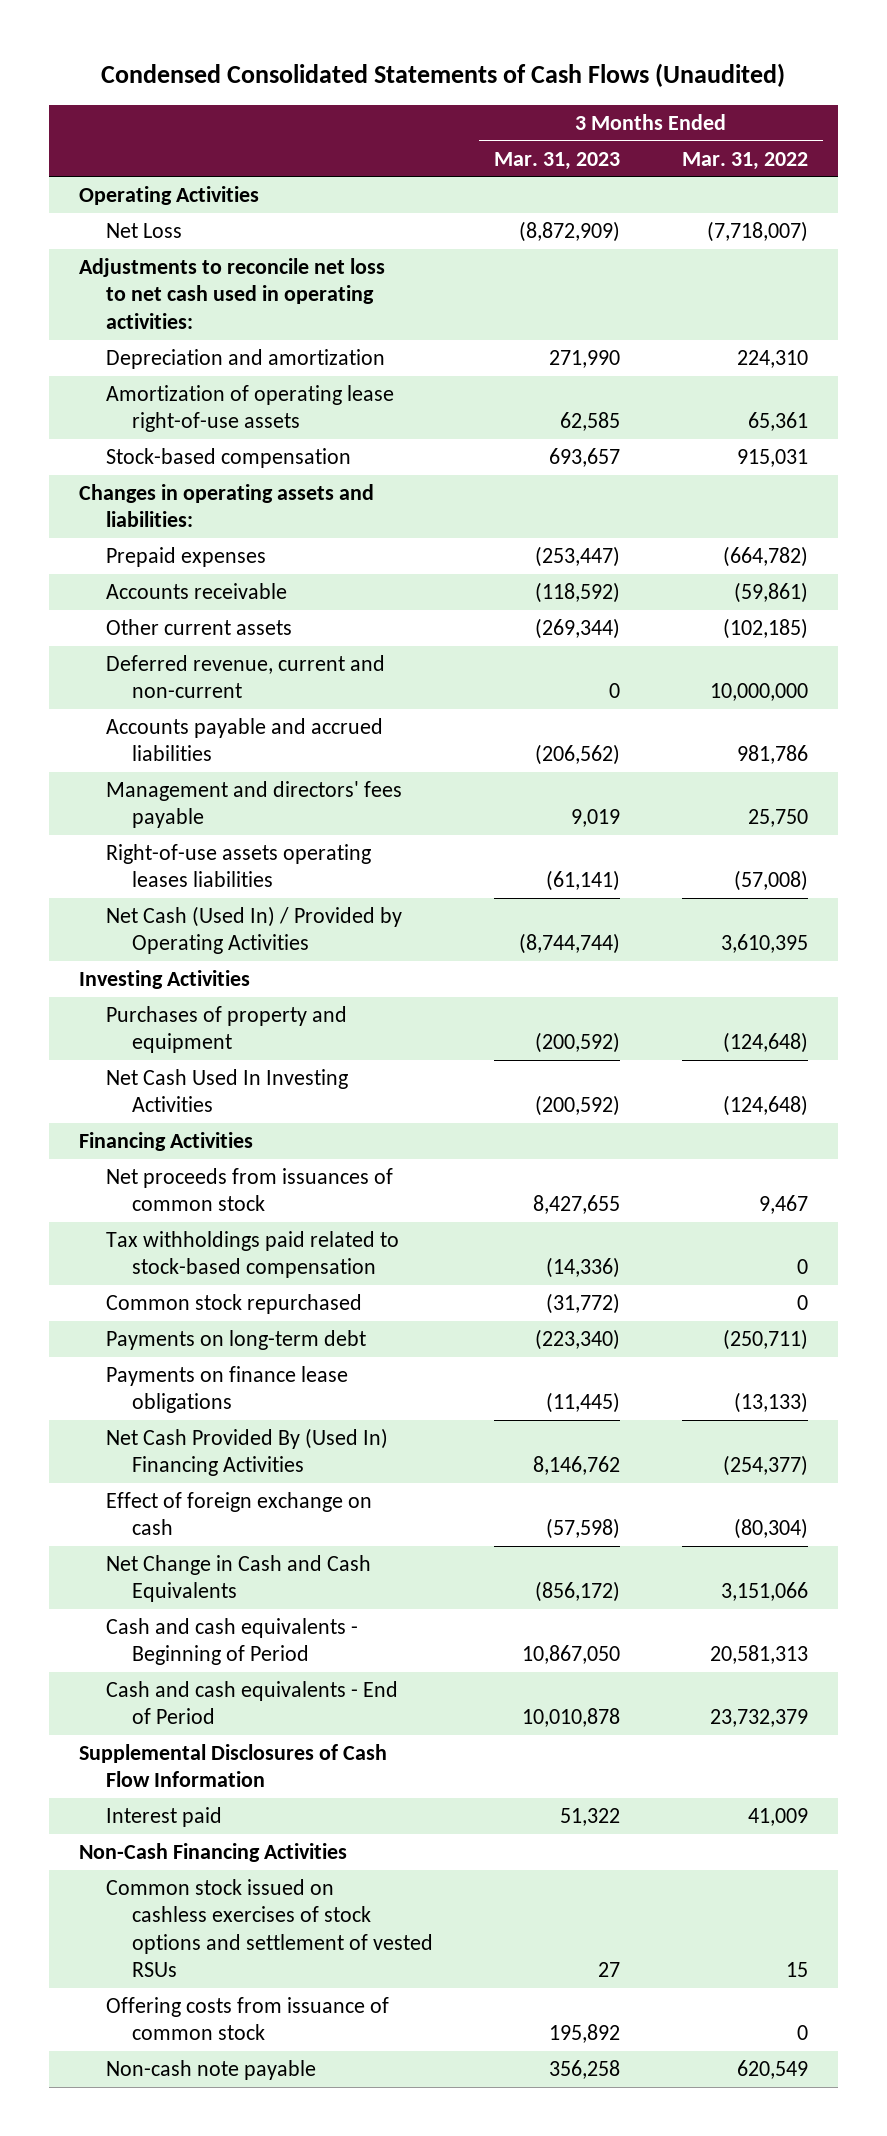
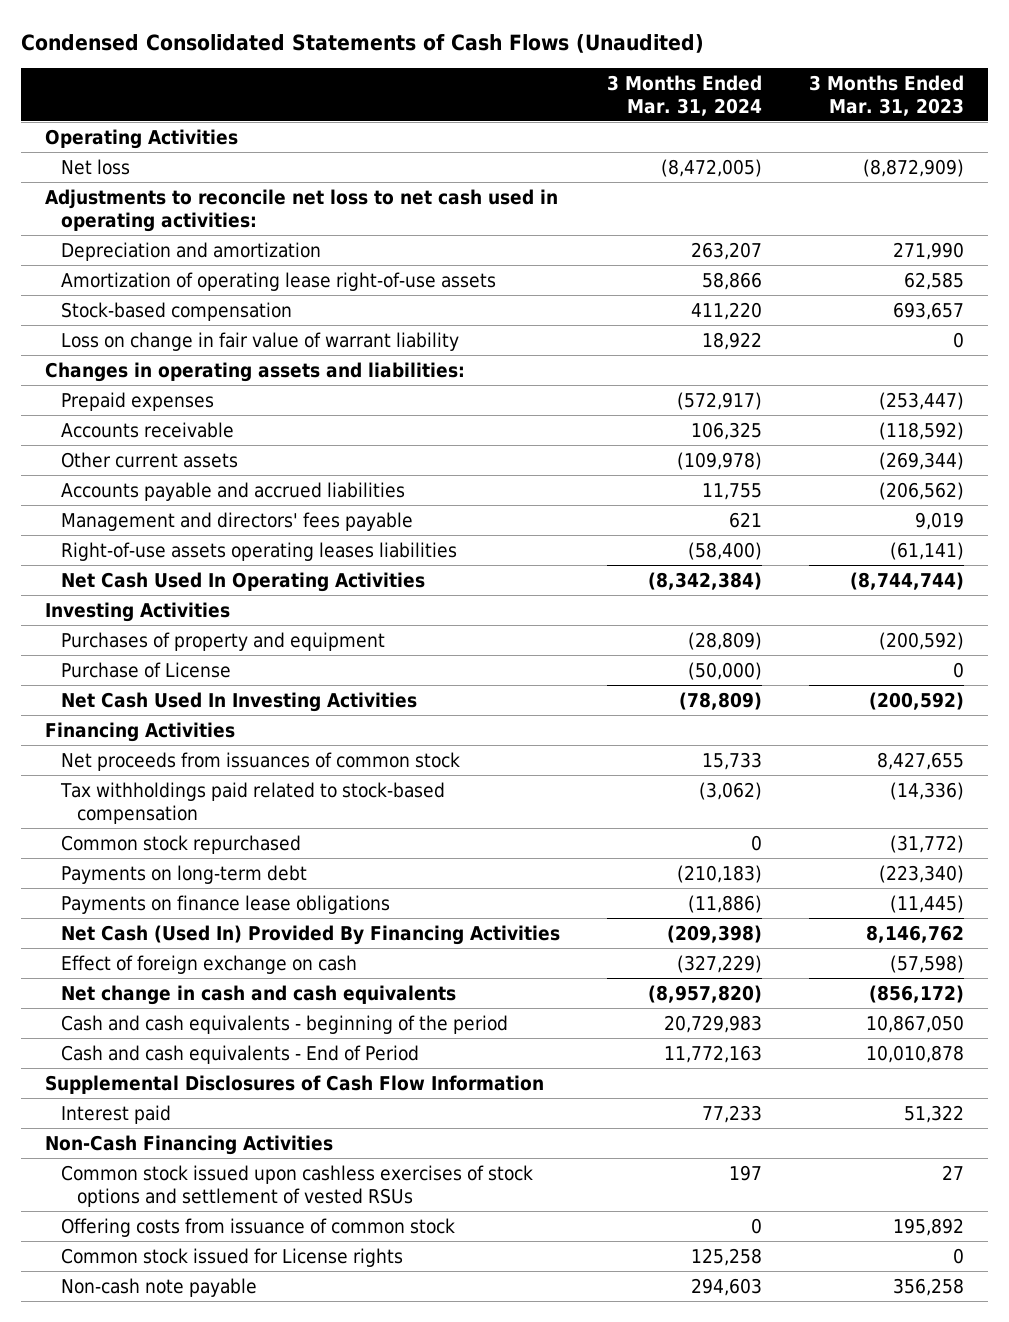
[681,151,808,170] Mar. 31, 2022 -> none
none -> [607,74,763,116] 3 Months Ended Mar. 31, 2024
[105,222,182,238] Net Loss -> [60,158,130,175] Net loss
none -> [60,331,459,351] Loss on change in fair value of warrant liability
[105,654,385,699] Deferred revenue, current and non-current -> none
[105,905,402,955] Net Cash (Used In) / Provided by Operating Activities -> [60,571,425,592] Net Cash Used In Operating Activities
none -> [60,661,231,678] Purchase of License
[105,1427,388,1477] Net Cash Provided By (Used In) Financing Activities -> [60,924,560,945] Net Cash (Used In) Provided By Financing Activities
[105,1554,371,1603] Net Change in Cash and Cash Equivalents -> [60,984,456,1005] Net change in cash and cash equivalents
[105,1617,358,1666] Cash and cash equivalents - Beginning of Period -> [60,1014,508,1034] Cash and cash equivalents - beginning of the period
[105,1878,434,1978] Common stock issued on cashless exercises of stock options and settlement of vested RSUs -> [60,1164,533,1207] Common stock issued upon cashless exercises of stock options and settlement of vested RSUs
none -> [60,1247,403,1267] Common stock issued for License rights

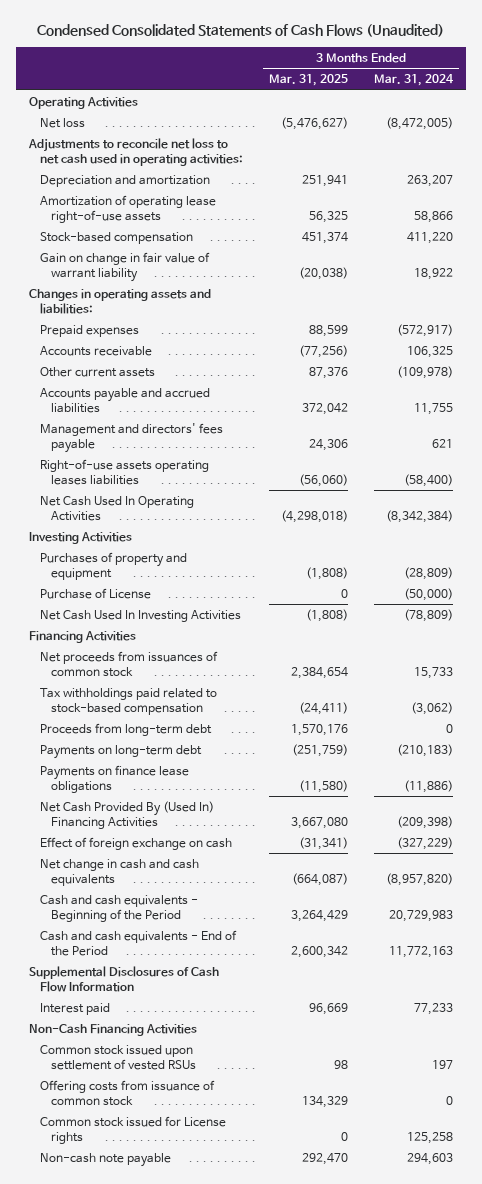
[809,74,965,116] 3 Months Ended Mar. 31, 2023 -> none
none -> [269,74,349,87] Mar. 31, 2025
[60,331,459,351] Loss on change in fair value of warrant liability -> [40,252,211,283] Gain on change in fair value of warrant liability
[60,834,301,854] Common stock repurchased -> none
none -> [40,723,213,737] Proceeds from long-term debt
[60,924,560,945] Net Cash (Used In) Provided By Financing Activities -> [40,801,215,830] Net Cash Provided By (Used In) Financing Activities
[60,1014,508,1034] Cash and cash equivalents - beginning of the period -> [40,895,199,923] Cash and cash equivalents - Beginning of the Period
[60,1044,419,1064] Cash and cash equivalents - End of Period -> [40,930,238,957] Cash and cash equivalents - End of the Period
[60,1164,533,1207] Common stock issued upon cashless exercises of stock options and settlement of vested RSUs -> [40,1045,197,1071] Common stock issued upon settlement of vested RSUs

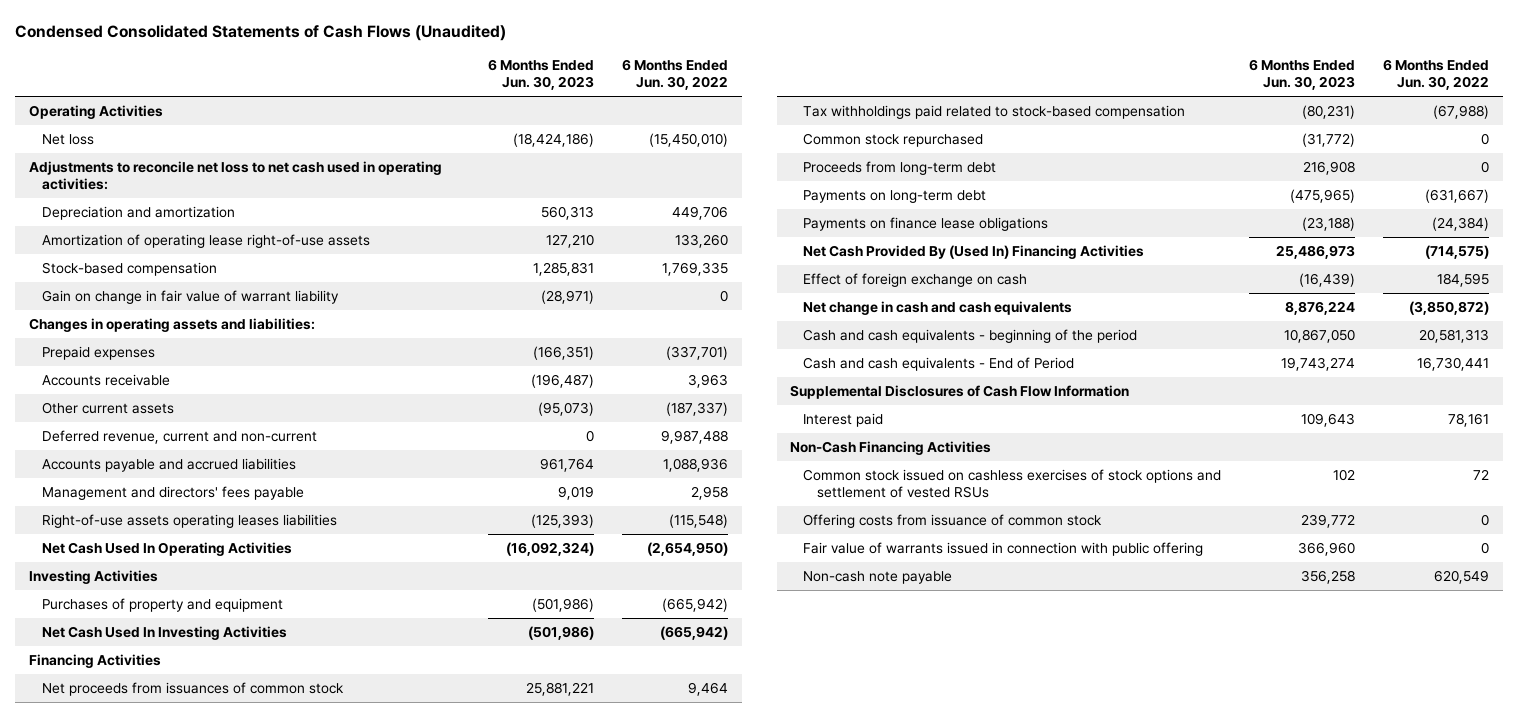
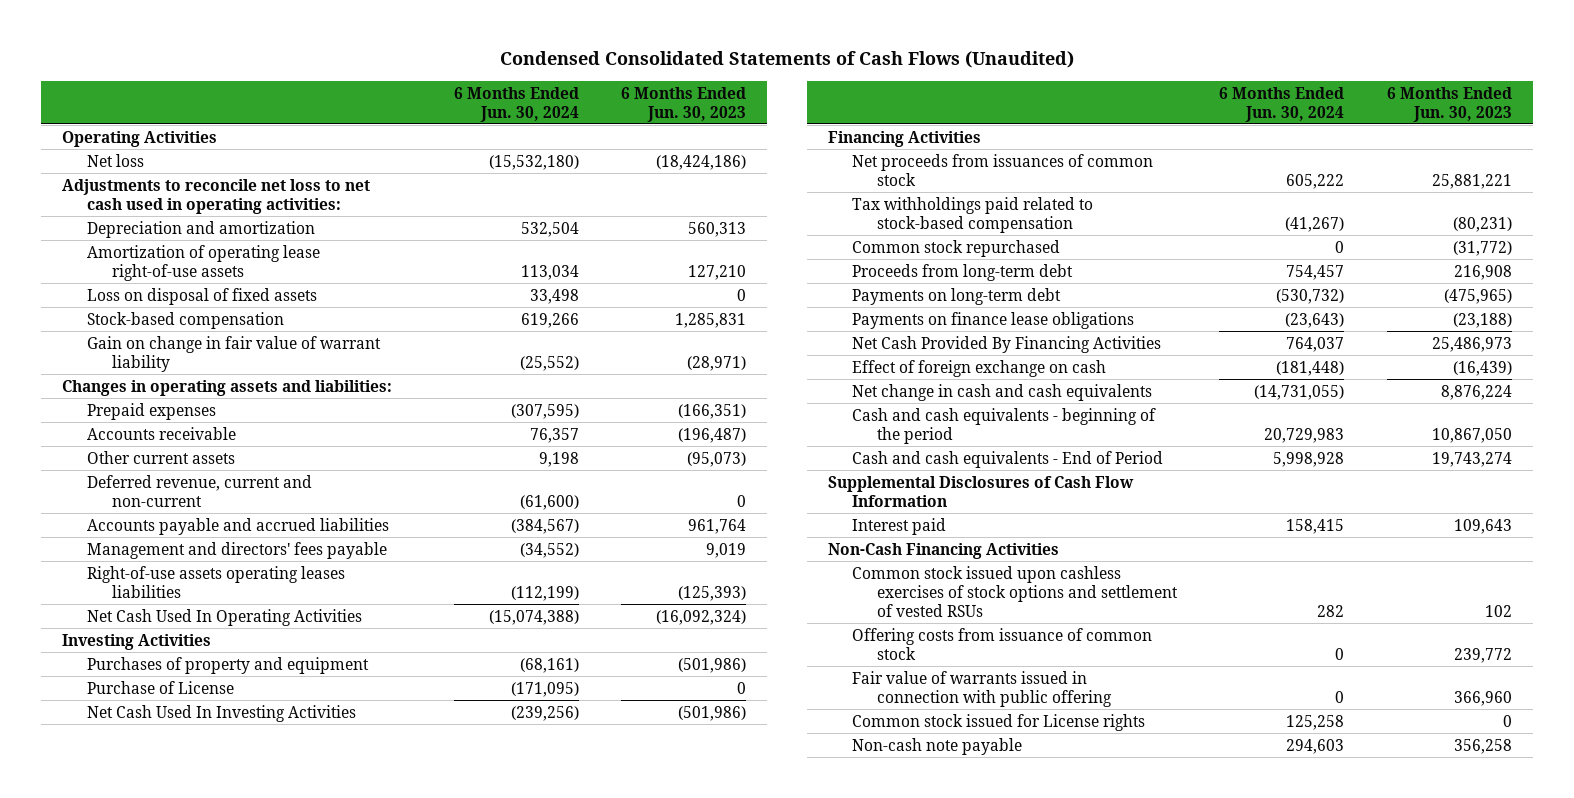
[621,58,728,91] 6 Months Ended Jun. 30, 2022 -> none
none -> [454,86,580,122] 6 Months Ended Jun. 30, 2024
none -> [86,287,317,305] Loss on disposal of fixed assets
none -> [86,680,234,694] Purchase of License
[803,245,1145,260] Net Cash Provided By (Used In) Financing Activities -> [852,335,1162,353] Net Cash Provided By Financing Activities
[803,469,1222,499] Common stock issued on cashless exercises of stock options and settlement of vested RSUs -> [852,565,1179,617] Common stock issued upon cashless exercises of stock options and settlement of vested RSUs
none -> [852,713,1146,731] Common stock issued for License rights

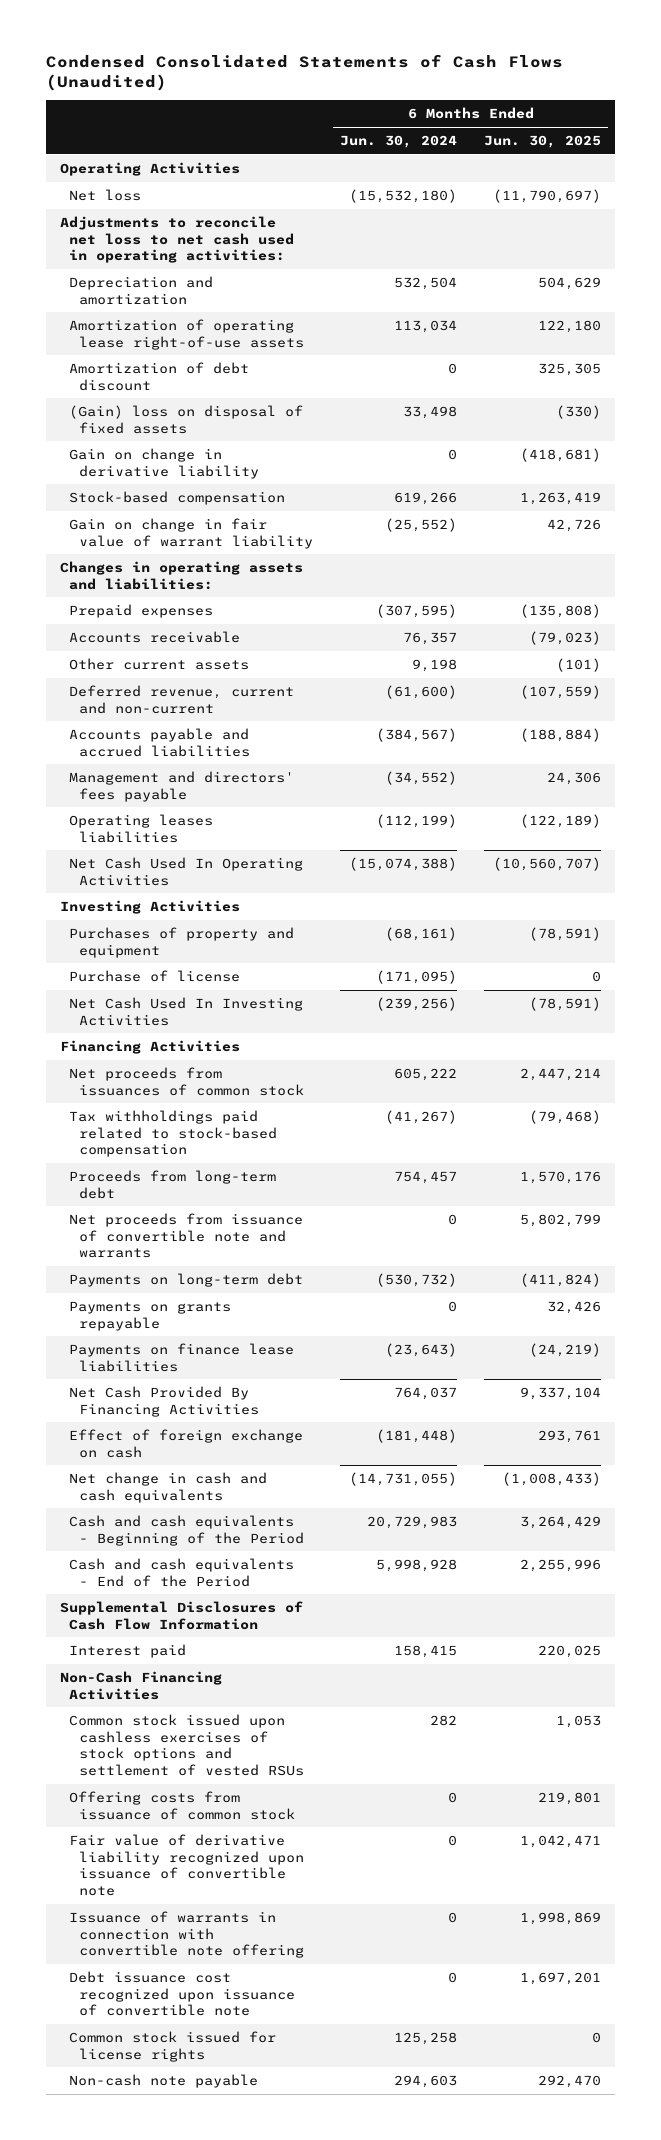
[621,86,747,122] 6 Months Ended Jun. 30, 2023 -> none
none -> [484,135,602,149] Jun. 30, 2025
none -> [69,362,250,391] Amortization of debt discount
[86,287,317,305] Loss on disposal of fixed assets -> [69,405,304,434] (Gain) loss on disposal of fixed assets
none -> [69,448,259,479] Gain on change in derivative liability
[86,565,345,598] Right-of-use assets operating leases liabilities -> [69,814,214,843] Operating leases liabilities
[86,680,234,694] Purchase of License -> [69,970,241,983] Purchase of license
[852,239,1061,257] Common stock repurchased -> none
none -> [69,1213,304,1259] Net proceeds from issuance of convertible note and warrants
none -> [69,1301,232,1331] Payments on grants repayable
[852,311,1135,329] Payments on finance lease obligations -> [69,1343,295,1372] Payments on finance lease liabilities
[852,407,1157,444] Cash and cash equivalents - beginning of the period -> [69,1515,304,1546] Cash and cash equivalents - Beginning of the Period
[852,450,1164,468] Cash and cash equivalents - End of Period -> [69,1558,295,1587] Cash and cash equivalents - End of the Period
[852,670,1113,707] Fair value of warrants issued in connection with public offering -> none
none -> [69,1834,304,1897] Fair value of derivative liability recognized upon issuance of convertible note
none -> [69,1911,304,1959] Issuance of warrants in connection with convertible note offering
none -> [69,1971,295,2017] Debt issuance cost recognized upon issuance of convertible note
[852,713,1146,731] Common stock issued for License rights -> [69,2031,277,2062] Common stock issued for license rights

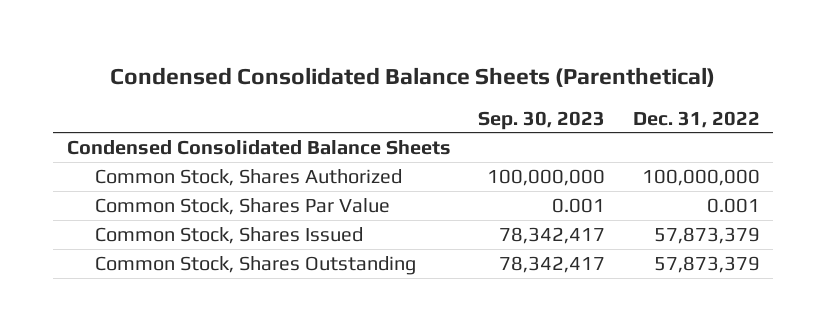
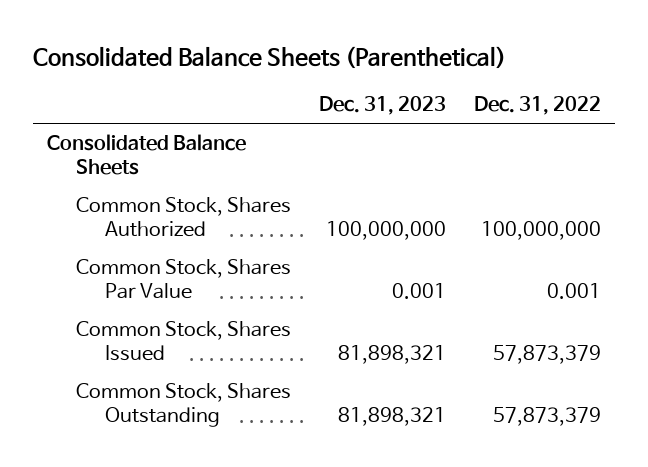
[110,67,716,88] Condensed Consolidated Balance Sheets (Parenthetical) -> [33,45,507,69] Consolidated Balance Sheets (Parenthetical)
[478,110,606,130] Sep. 30, 2023 -> none
none -> [318,96,446,116] Dec. 31, 2023
[66,139,451,155] Condensed Consolidated Balance Sheets -> [47,134,247,176] Consolidated Balance Sheets

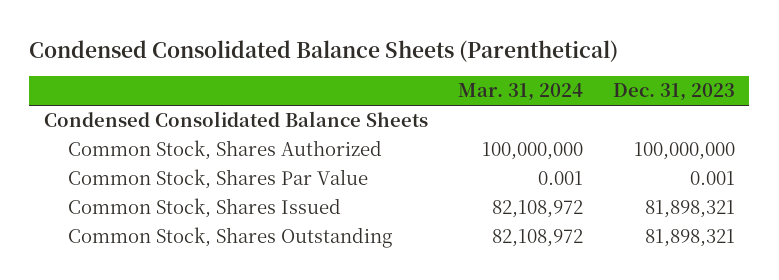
[33,45,507,69] Consolidated Balance Sheets (Parenthetical) -> [29,39,619,62] Condensed Consolidated Balance Sheets (Parenthetical)
[473,96,601,116] Dec. 31, 2022 -> none
none -> [457,83,583,102] Mar. 31, 2024
[47,134,247,176] Consolidated Balance Sheets -> [43,111,428,128] Condensed Consolidated Balance Sheets

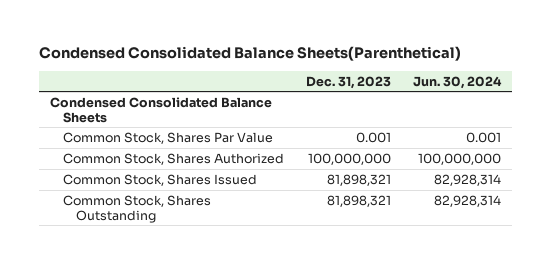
[29,39,619,62] Condensed Consolidated Balance Sheets (Parenthetical) -> [38,46,461,62] Condensed Consolidated Balance Sheets(Parenthetical)
[457,83,583,102] Mar. 31, 2024 -> none
none -> [412,75,502,89] Jun. 30, 2024
[68,140,383,161] Common Stock, Shares Authorized -> [62,152,284,165] Common Stock, Shares Authorized

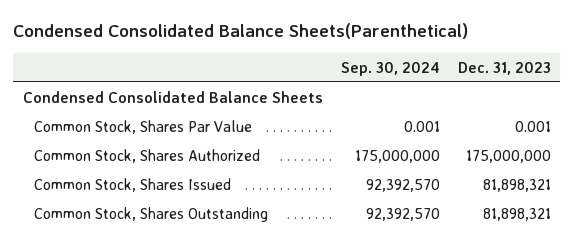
[412,75,502,89] Jun. 30, 2024 -> none
none -> [340,61,440,76] Sep. 30, 2024
[307,152,391,165] 100,000,000 -> [465,149,551,163] 175,000,000

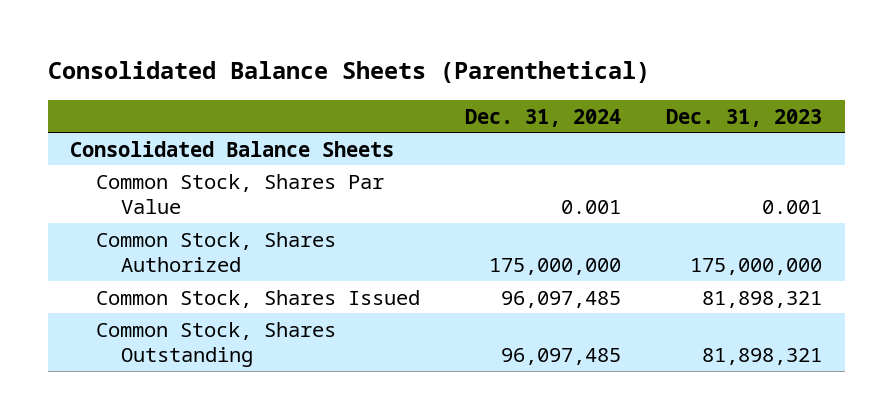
[13,23,469,40] Condensed Consolidated Balance Sheets(Parenthetical) -> [47,61,650,84] Consolidated Balance Sheets (Parenthetical)
[340,61,440,76] Sep. 30, 2024 -> none
none -> [464,108,621,127] Dec. 31, 2024
[22,90,323,103] Condensed Consolidated Balance Sheets -> [70,140,395,157] Consolidated Balance Sheets

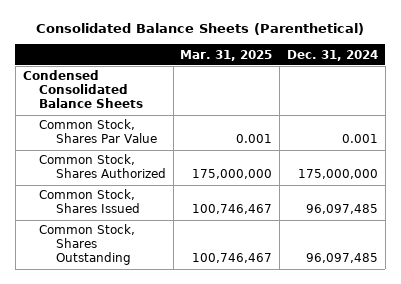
[666,108,823,127] Dec. 31, 2023 -> none
none -> [180,49,273,61] Mar. 31, 2025
[70,140,395,157] Consolidated Balance Sheets -> [22,70,144,109] Condensed Consolidated Balance Sheets

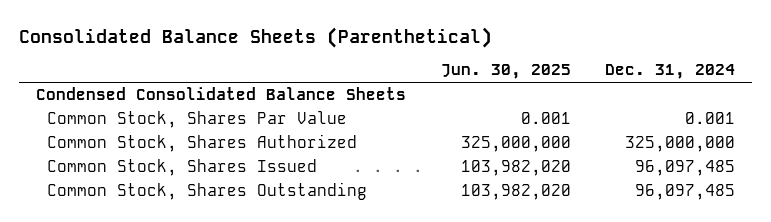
[180,49,273,61] Mar. 31, 2025 -> none
none -> [440,64,571,80] Jun. 30, 2025
[298,169,379,180] 175,000,000 -> [625,136,736,153] 325,000,000

